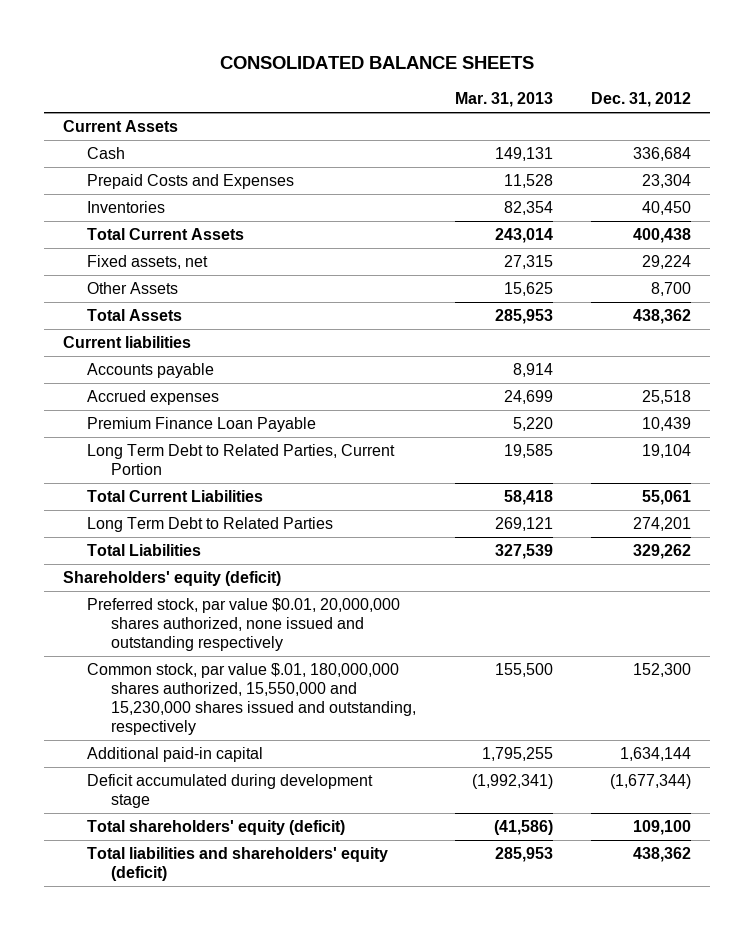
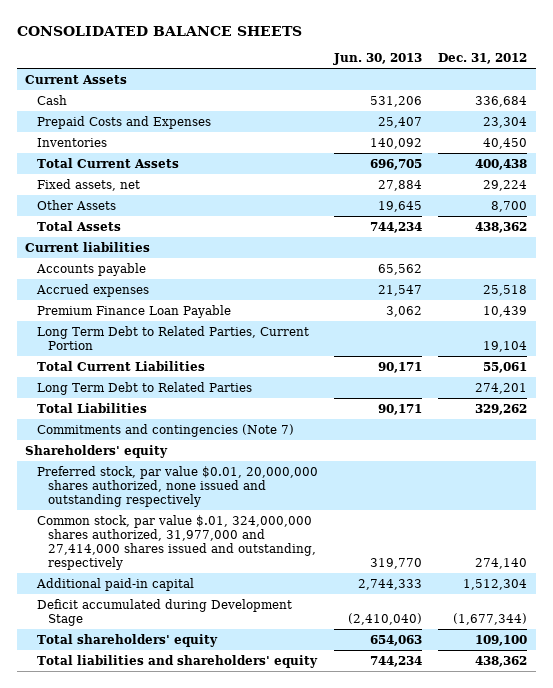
[454,92,553,108] Mar. 31, 2013 -> none
none -> [333,53,423,66] Jun. 30, 2013
none -> [36,423,294,437] Commitments and contingencies (Note 7)
[63,570,282,586] Shareholders' equity (deficit) -> [25,444,169,458] Shareholders' equity
[87,662,417,735] Common stock, par value $.01, 180,000,000 shares authorized, 15,550,000 and 15,230,000 shares issued and outstanding, respectively -> [36,514,317,570] Common stock, par value $.01, 324,000,000 shares authorized, 31,977,000 and 27,414,000 shares issued and outstanding, respectively
[632,662,691,677] 152,300 -> [475,557,528,569] 274,140
[619,746,691,761] 1,634,144 -> [463,578,528,590] 1,512,304
[87,773,374,808] Deficit accumulated during development stage -> [36,598,292,626] Deficit accumulated during Development Stage
[87,819,346,835] Total shareholders' equity (deficit) -> [36,633,218,647] Total shareholders' equity
[87,846,389,881] Total liabilities and shareholders' equity (deficit) -> [36,654,318,668] Total liabilities and shareholders' equity

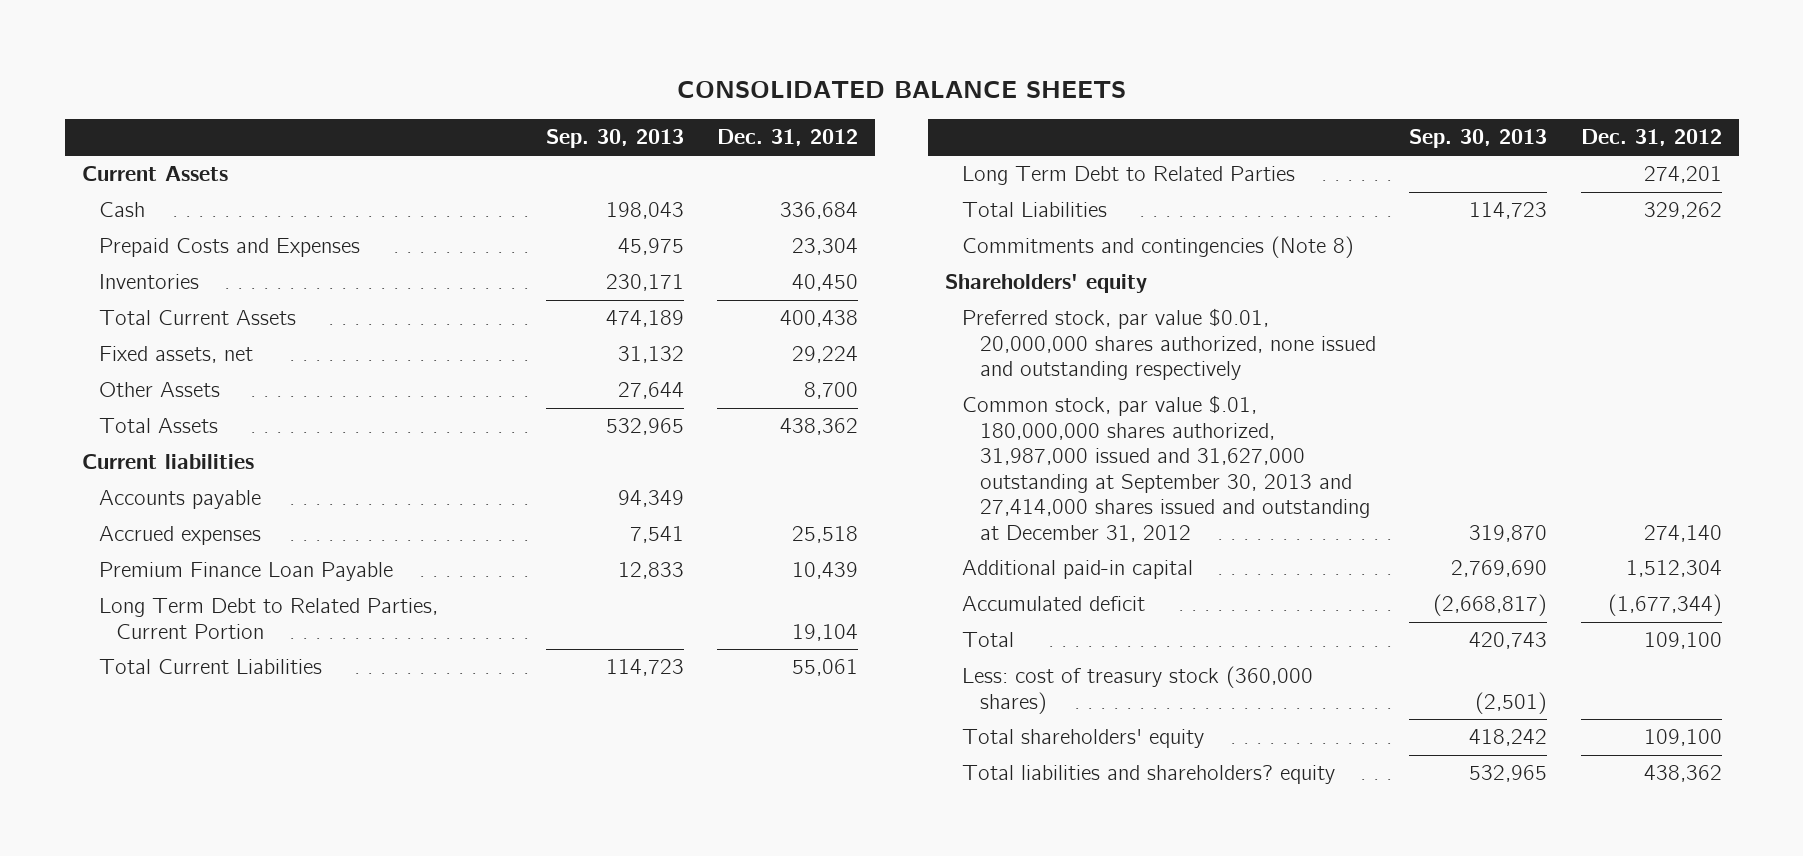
[333,53,423,66] Jun. 30, 2013 -> none
none -> [545,129,684,149] Sep. 30, 2013
[36,423,294,437] Commitments and contingencies (Note 7) -> [962,236,1355,259] Commitments and contingencies (Note 8)
[36,514,317,570] Common stock, par value $.01, 324,000,000 shares authorized, 31,977,000 and 27,414,000 shares issued and outstanding, respectively -> [962,395,1370,542] Common stock, par value $.01, 180,000,000 shares authorized, 31,987,000 issued and 31,627,000 outstanding at September 30, 2013 and 27,414,000 shares issued and outstanding at December 31, 2012
[36,598,292,626] Deficit accumulated during Development Stage -> [962,596,1146,612] Accumulated deficit
none -> [962,632,1015,648] Total
none -> [962,666,1314,714] Less: cost of treasury stock (360,000 shares)
[36,654,318,668] Total liabilities and shareholders' equity -> [962,765,1336,785] Total liabilities and shareholders? equity

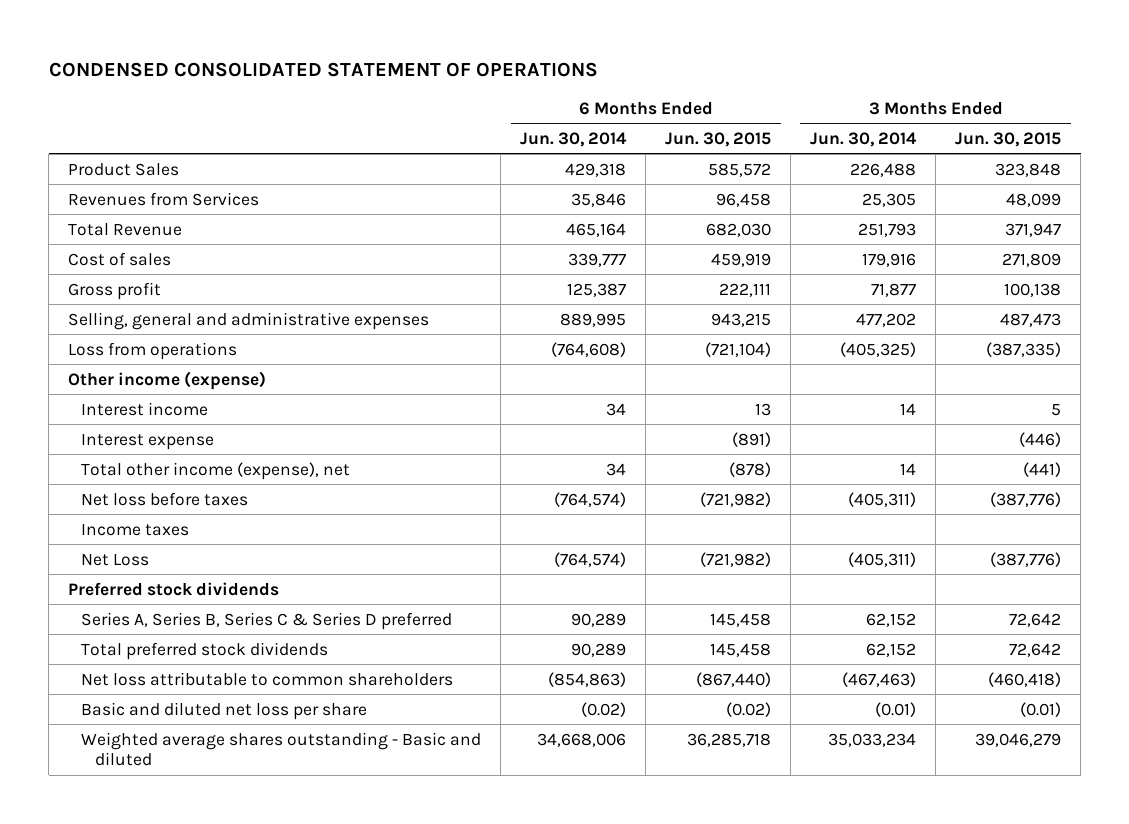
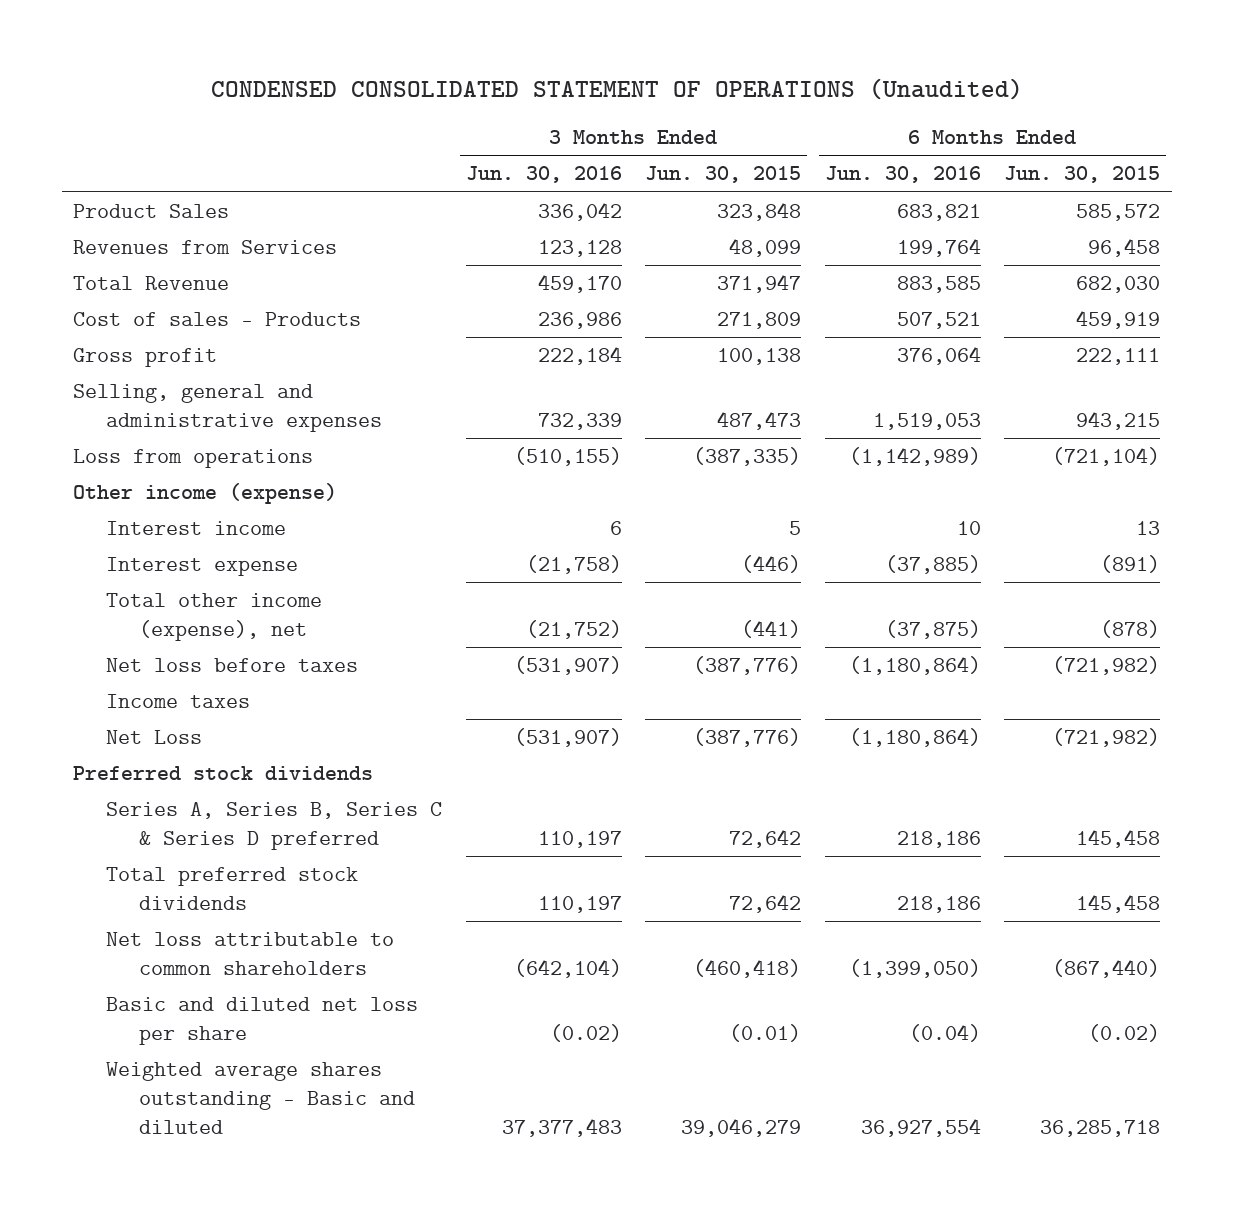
[48,61,598,77] CONDENSED CONSOLIDATED STATEMENT OF OPERATIONS -> [210,77,1023,100] CONDENSED CONSOLIDATED STATEMENT OF OPERATIONS (Unaudited)
[520,131,628,147] Jun. 30, 2014 -> none
[810,131,918,147] Jun. 30, 2014 -> none
none -> [465,166,622,184] Jun. 30, 2016
none -> [824,166,981,184] Jun. 30, 2016
[67,251,171,266] Cost of sales -> [73,311,362,326] Cost of sales - Products

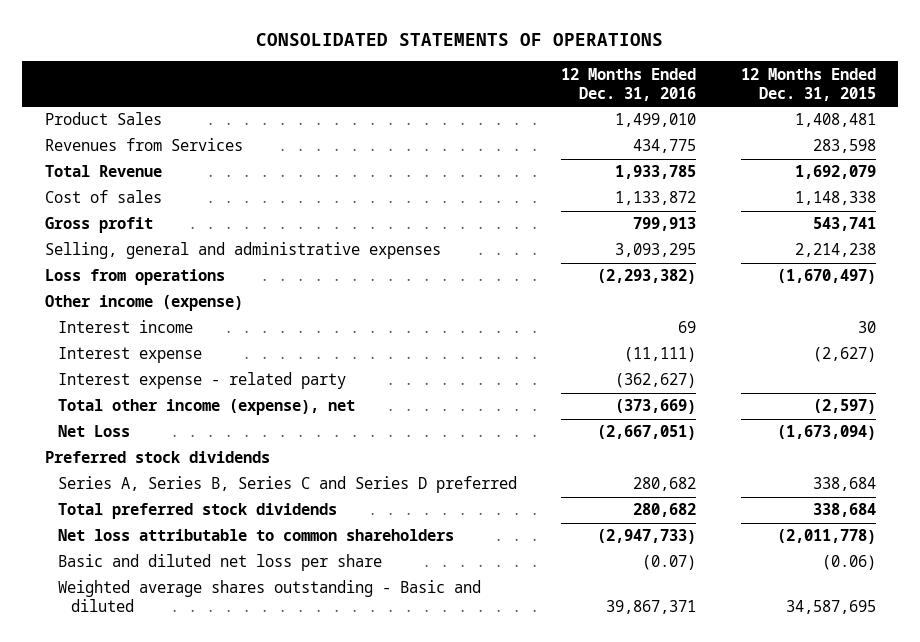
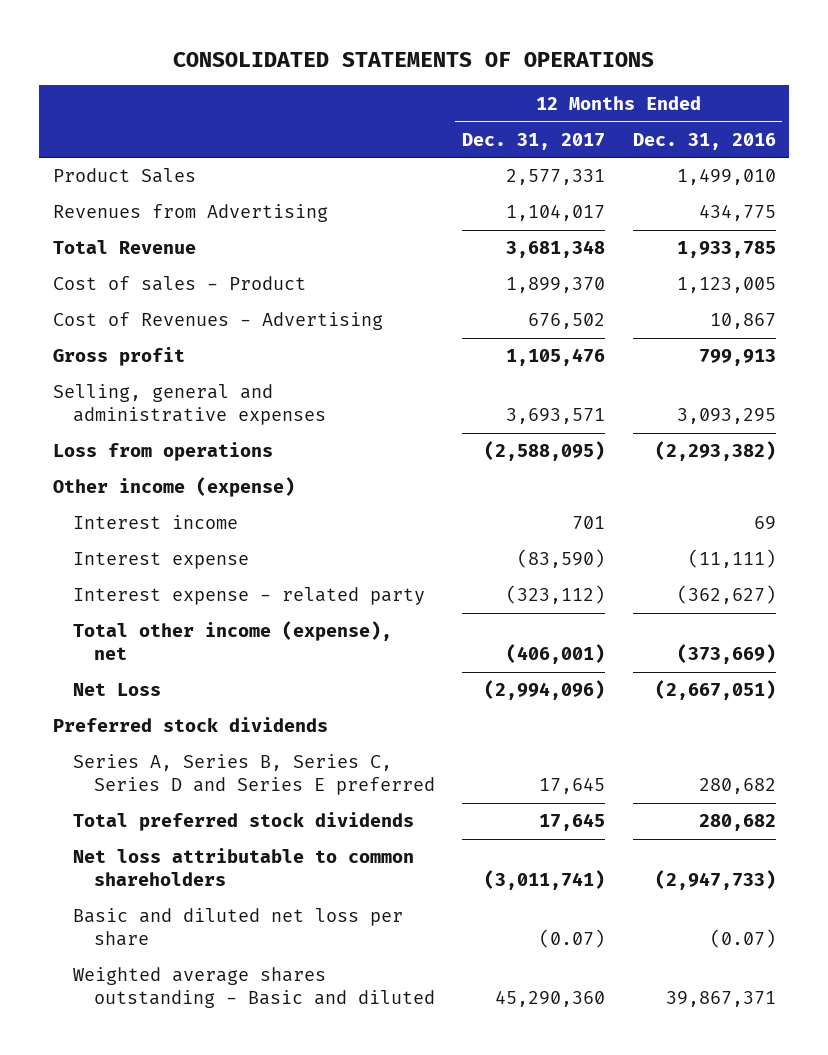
[740,67,876,101] 12 Months Ended Dec. 31, 2015 -> none
none -> [462,132,606,150] Dec. 31, 2017
[44,138,243,152] Revenues from Services -> [52,204,328,223] Revenues from Advertising
[44,190,162,204] Cost of sales -> [52,276,306,292] Cost of sales - Product
[615,191,697,206] 1,133,872 -> [676,277,776,294] 1,123,005
none -> [52,312,383,331] Cost of Revenues - Advertising
[57,476,517,494] Series A, Series B, Series C and Series D preferred -> [73,754,435,796] Series A, Series B, Series C, Series D and Series E preferred

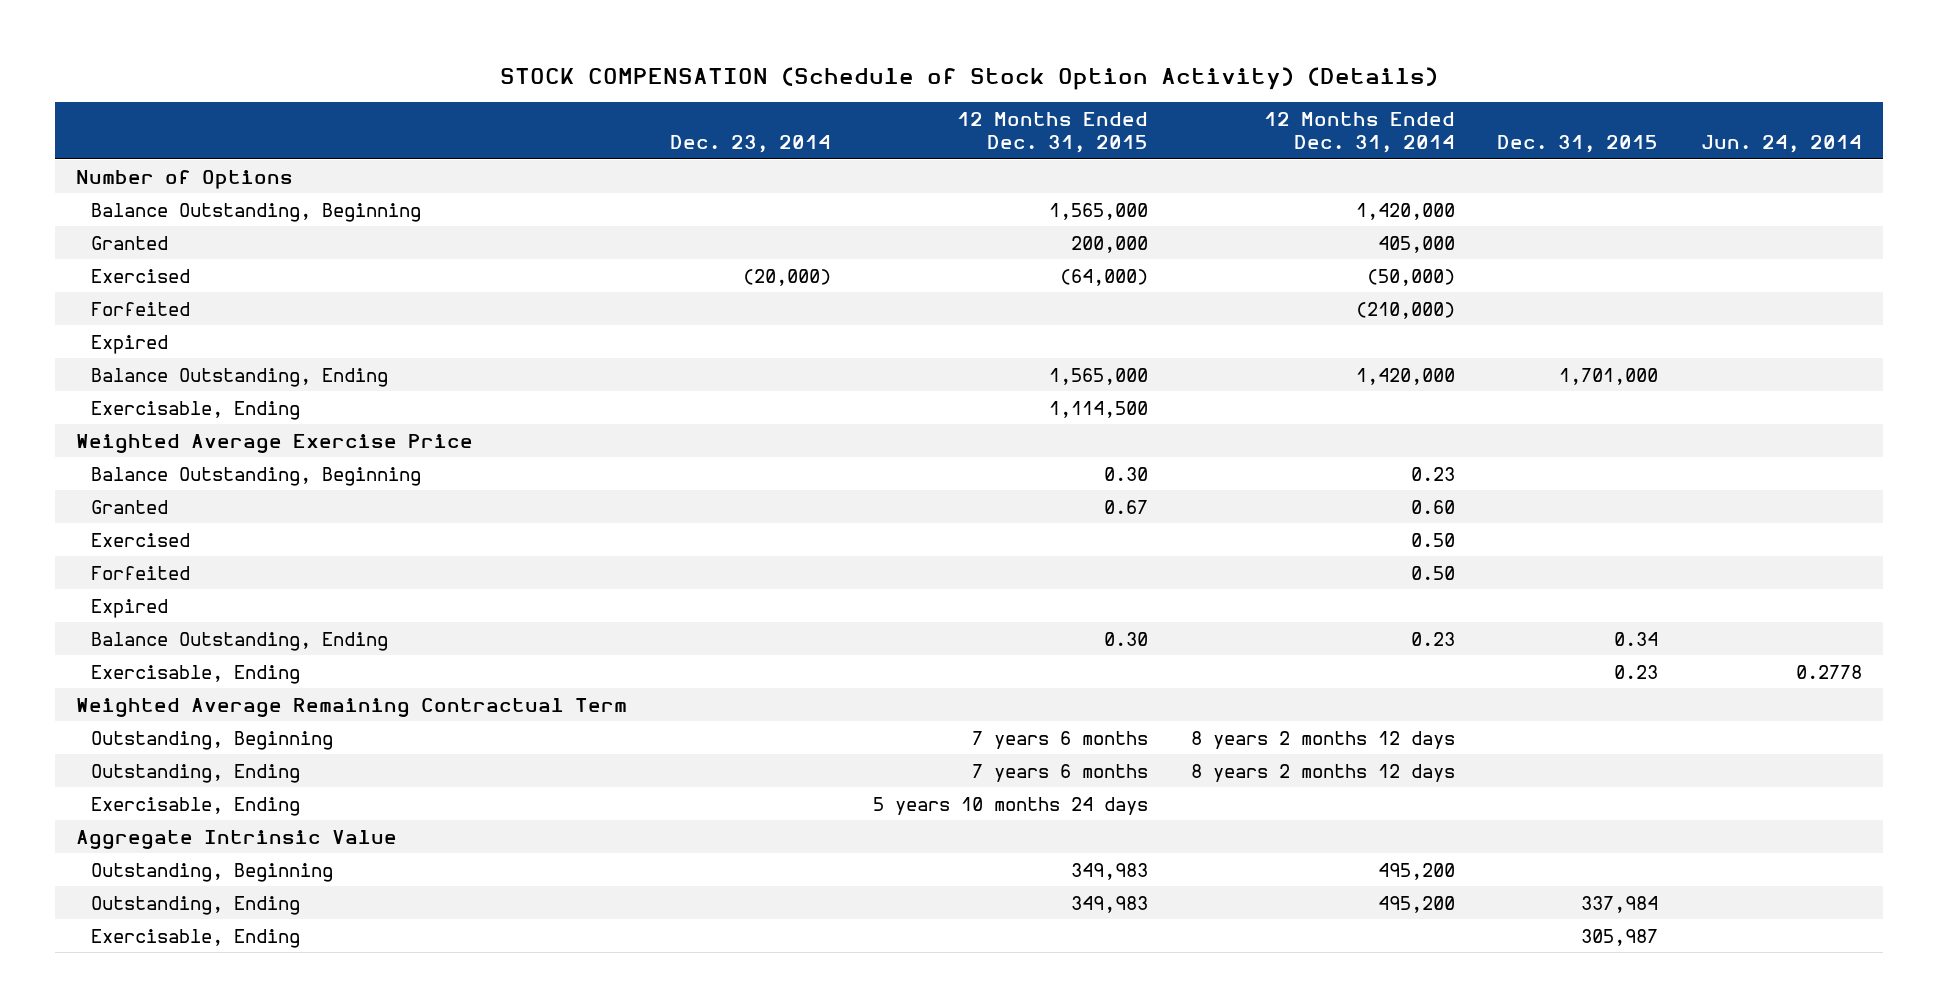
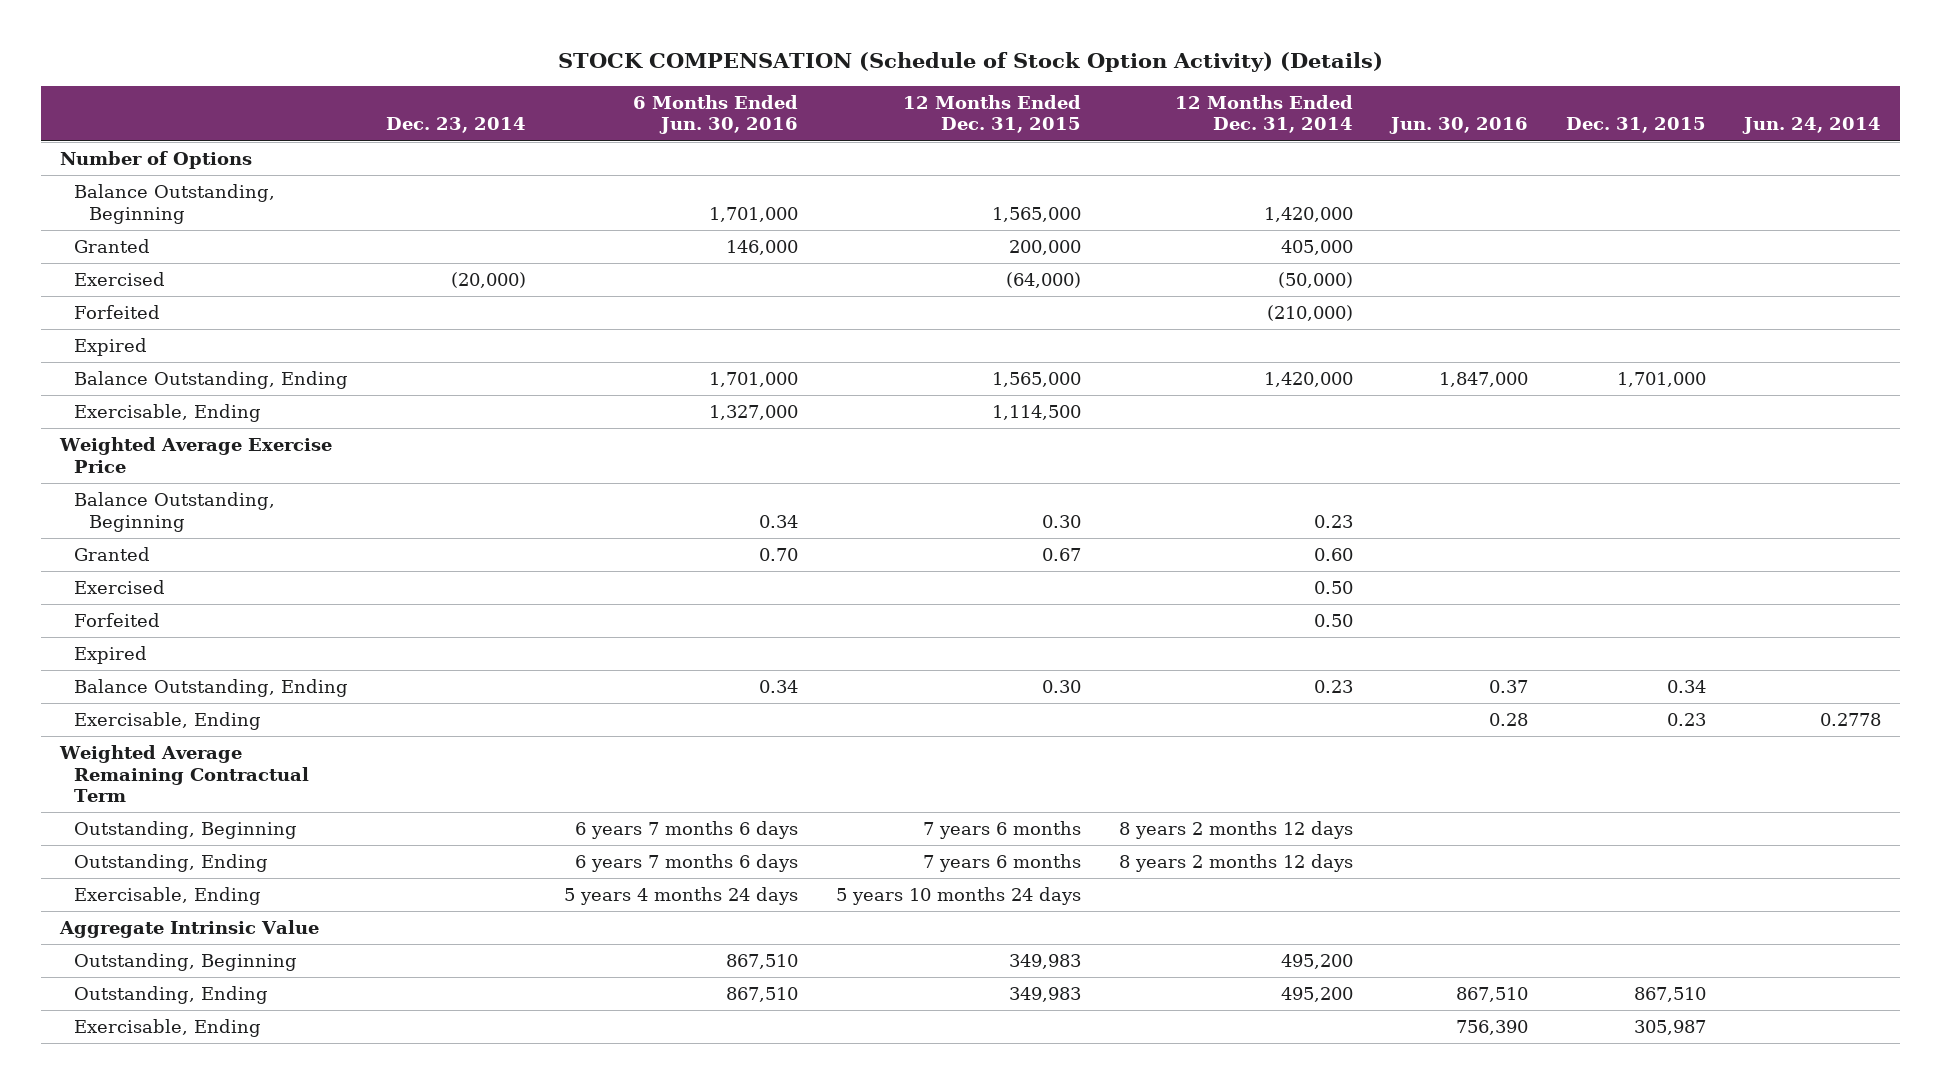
none -> [633,94,799,135] 6 Months Ended Jun. 30, 2016
none -> [1389,117,1529,135] Jun. 30, 2016
[1581,895,1659,913] 337,984 -> [1633,987,1706,1003] 867,510

